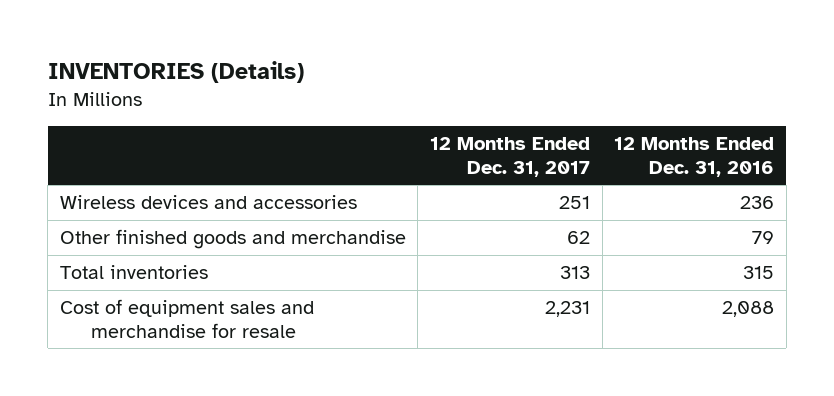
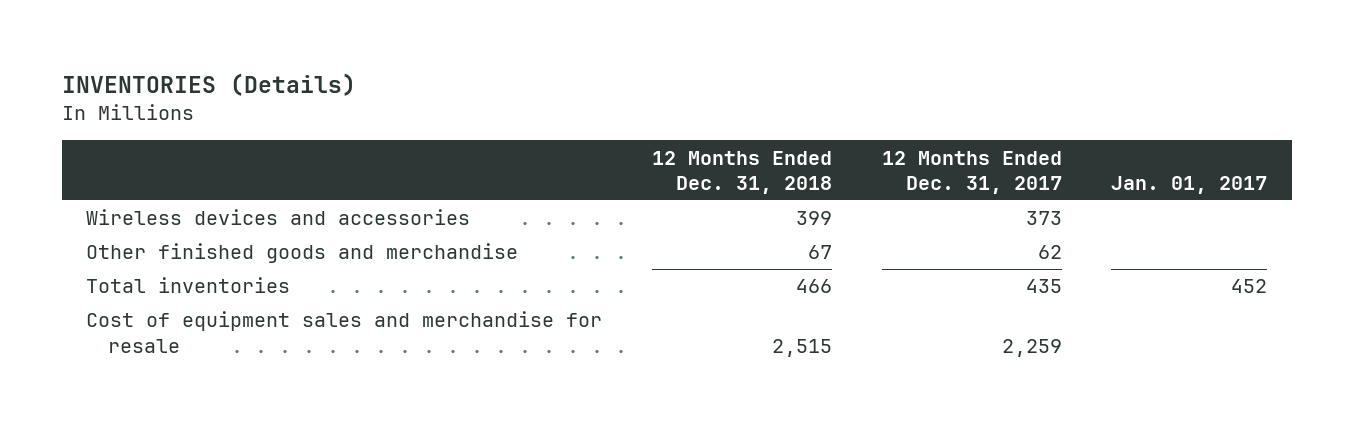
[614,136,775,177] 12 Months Ended Dec. 31, 2016 -> none
none -> [651,150,832,194] 12 Months Ended Dec. 31, 2018
none -> [1111,175,1268,194] Jan. 01, 2017
[559,196,591,210] 251 -> [1025,211,1062,226] 373
[560,266,591,280] 313 -> [1025,279,1062,294] 435
[545,301,591,318] 2,231 -> [1001,338,1062,357] 2,259

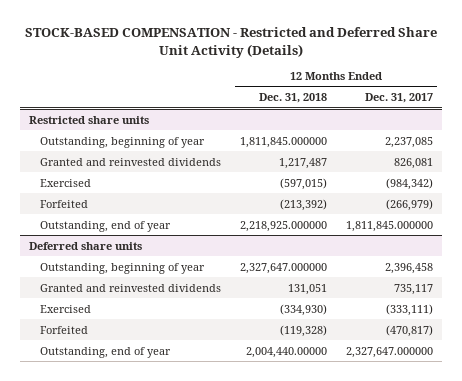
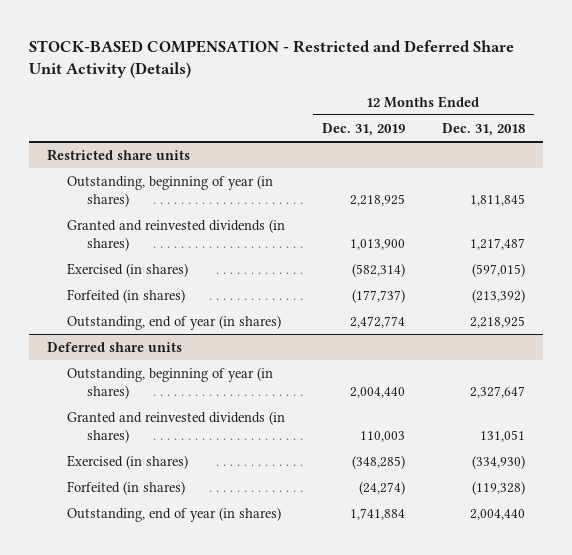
[364,93,433,104] Dec. 31, 2017 -> none
none -> [321,122,405,136] Dec. 31, 2019
[39,136,205,148] Outstanding, beginning of year -> [66,174,273,207] Outstanding, beginning of year (in shares)
[239,136,327,148] 1,811,845.000000 -> [469,193,525,206] 1,811,845
[39,157,221,166] Granted and reinvested dividends -> [66,218,285,251] Granted and reinvested dividends (in shares)
[39,178,91,187] Exercised -> [66,262,188,277] Exercised (in shares)
[39,199,88,208] Forfeited -> [66,288,185,303] Forfeited (in shares)
[39,220,171,232] Outstanding, end of year -> [66,314,281,330] Outstanding, end of year (in shares)
[239,220,327,232] 2,218,925.000000 -> [469,315,525,328] 2,218,925
[39,262,205,274] Outstanding, beginning of year -> [66,366,273,399] Outstanding, beginning of year (in shares)
[239,262,327,274] 2,327,647.000000 -> [469,385,525,398] 2,327,647
[39,283,221,292] Granted and reinvested dividends -> [66,410,285,443] Granted and reinvested dividends (in shares)
[39,304,91,313] Exercised -> [66,454,188,469] Exercised (in shares)
[39,325,88,334] Forfeited -> [66,480,185,495] Forfeited (in shares)
[39,346,171,358] Outstanding, end of year -> [66,506,281,522] Outstanding, end of year (in shares)
[245,346,327,358] 2,004,440.00000 -> [469,508,525,520] 2,004,440

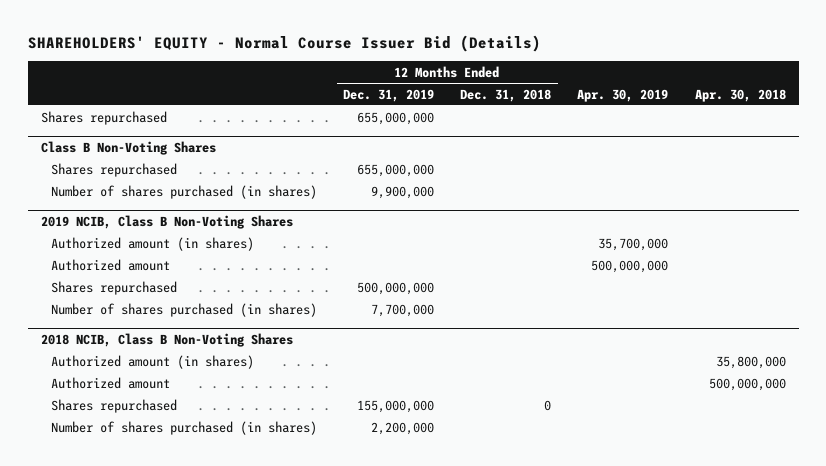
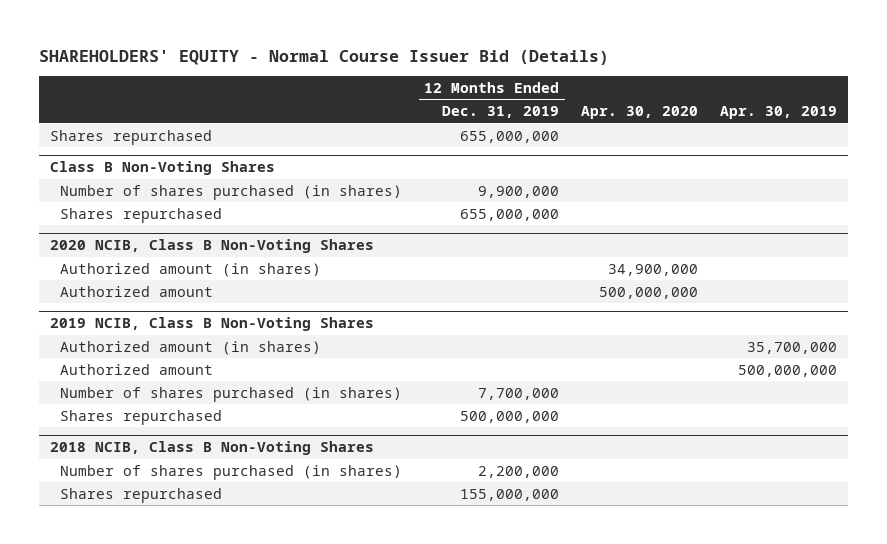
[460,88,552,102] Dec. 31, 2018 -> none
[694,88,786,102] Apr. 30, 2018 -> none
none -> [581,106,699,120] Apr. 30, 2020
[50,162,177,177] Shares repurchased -> [60,207,223,223] Shares repurchased
none -> [50,239,375,254] 2020 NCIB, Class B Non-Voting Shares
none -> [60,262,322,277] Authorized amount (in shares)
none -> [60,285,214,297] Authorized amount
[50,280,177,295] Shares repurchased -> [60,409,223,425] Shares repurchased
[50,354,254,369] Authorized amount (in shares) -> none
[50,376,170,389] Authorized amount -> none
[50,398,177,413] Shares repurchased -> [60,487,223,503] Shares repurchased

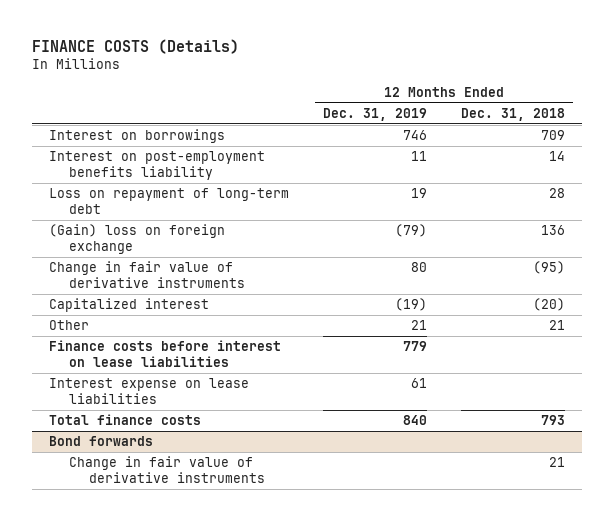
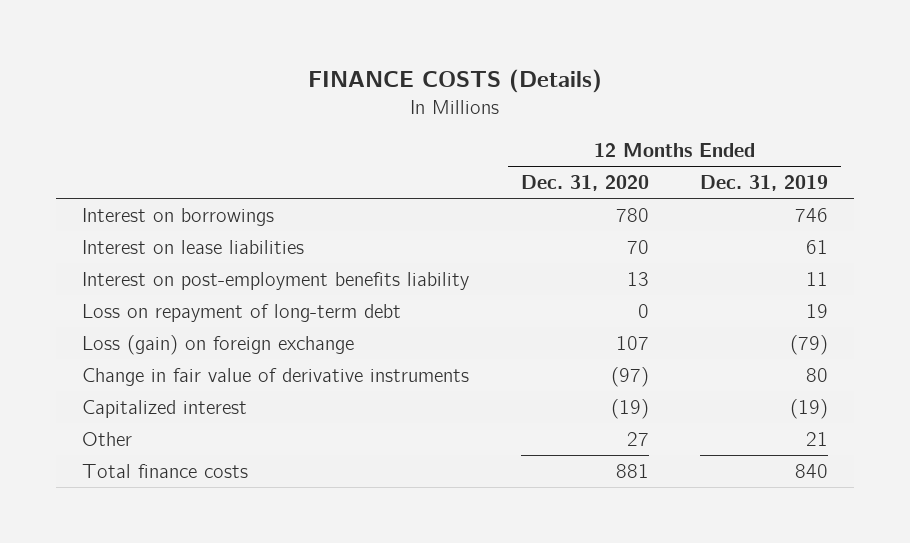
[460,107,565,121] Dec. 31, 2018 -> none
none -> [520,175,649,192] Dec. 31, 2020
none -> [81,240,304,255] Interest on lease liabilities
[49,224,226,254] (Gain) loss on foreign exchange -> [81,335,354,356] Loss (gain) on foreign exchange
[49,340,282,367] Finance costs before interest on lease liabilities -> none
[49,378,250,404] Interest expense on lease liabilities -> none
[49,436,154,447] Bond forwards -> none
[69,456,265,483] Change in fair value of derivative instruments -> none

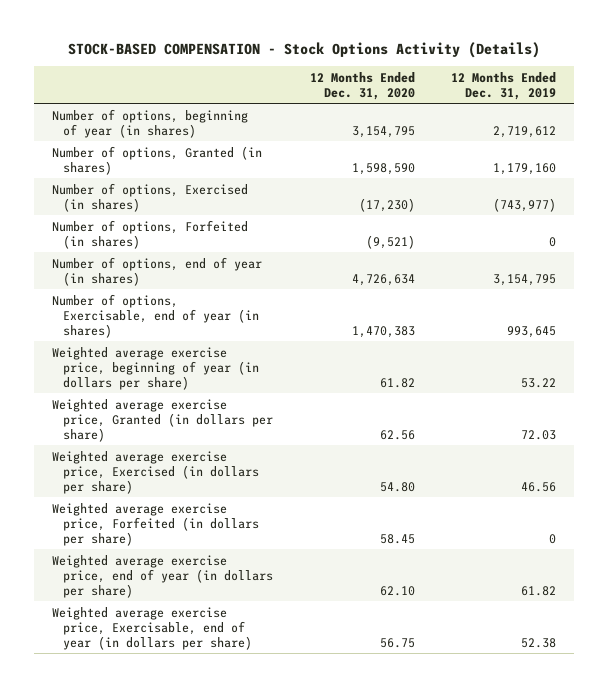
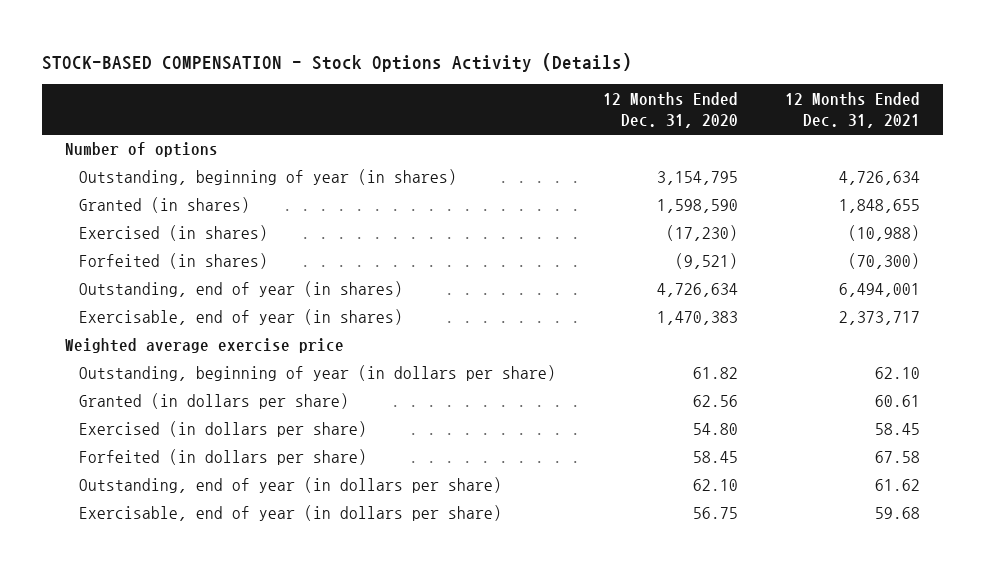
[450,71,556,100] 12 Months Ended Dec. 31, 2019 -> none
none -> [784,91,920,129] 12 Months Ended Dec. 31, 2021
none -> [65,142,219,158] Number of options
[52,108,249,138] Number of options, beginning of year (in shares) -> [79,169,458,186] Outstanding, beginning of year (in shares)
[52,145,263,175] Number of options, Granted (in shares) -> [79,197,251,214] Granted (in shares)
[52,182,249,212] Number of options, Exercised (in shares) -> [79,225,269,242] Exercised (in shares)
[52,219,249,249] Number of options, Forfeited (in shares) -> [79,253,269,270] Forfeited (in shares)
[52,256,263,286] Number of options, end of year (in shares) -> [79,281,404,298] Outstanding, end of year (in shares)
[52,293,260,338] Number of options, Exercisable, end of year (in shares) -> [79,309,404,326] Exercisable, end of year (in shares)
none -> [65,338,345,354] Weighted average exercise price
[52,346,260,390] Weighted average exercise price, beginning of year (in dollars per share) -> [79,365,557,382] Outstanding, beginning of year (in dollars per share)
[52,398,274,442] Weighted average exercise price, Granted (in dollars per share) -> [79,393,350,410] Granted (in dollars per share)
[52,450,260,494] Weighted average exercise price, Exercised (in dollars per share) -> [79,421,368,438] Exercised (in dollars per share)
[52,502,260,546] Weighted average exercise price, Forfeited (in dollars per share) -> [79,449,368,466] Forfeited (in dollars per share)
[52,554,274,598] Weighted average exercise price, end of year (in dollars per share) -> [79,477,503,494] Outstanding, end of year (in dollars per share)
[52,606,253,650] Weighted average exercise price, Exercisable, end of year (in dollars per share) -> [79,505,503,522] Exercisable, end of year (in dollars per share)

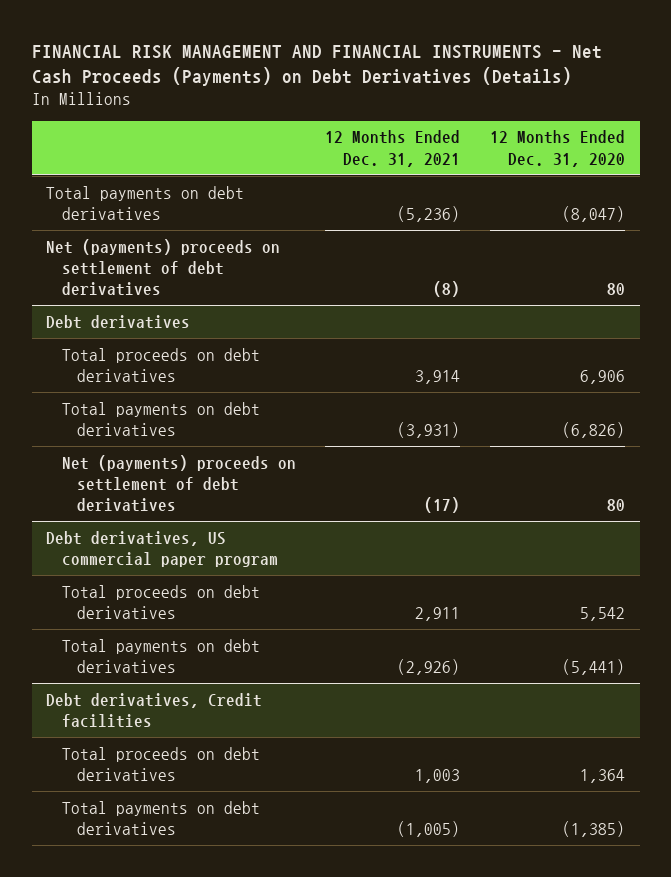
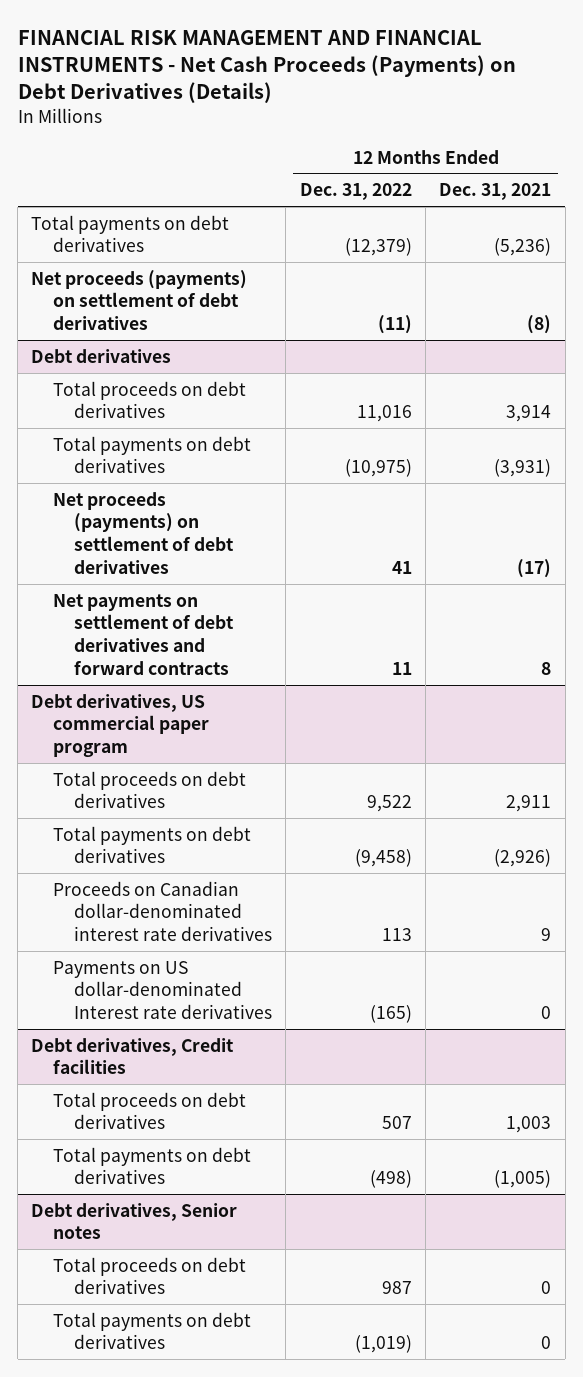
[489,130,625,167] 12 Months Ended Dec. 31, 2020 -> none
none -> [299,183,412,201] Dec. 31, 2022
[46,238,281,297] Net (payments) proceeds on settlement of debt derivatives -> [31,269,248,331] Net proceeds (payments) on settlement of debt derivatives
[61,454,296,513] Net (payments) proceeds on settlement of debt derivatives -> [52,491,235,574] Net proceeds (payments) on settlement of debt derivatives
none -> [52,593,235,675] Net payments on settlement of debt derivatives and forward contracts
none -> [52,880,273,942] Proceeds on Canadian dollar-denominated interest rate derivatives
none -> [52,960,273,1020] Payments on US dollar-denominated Interest rate derivatives
none -> [31,1202,238,1240] Debt derivatives, Senior notes
none -> [52,1256,246,1295] Total proceeds on debt derivatives
none -> [52,1311,251,1350] Total payments on debt derivatives

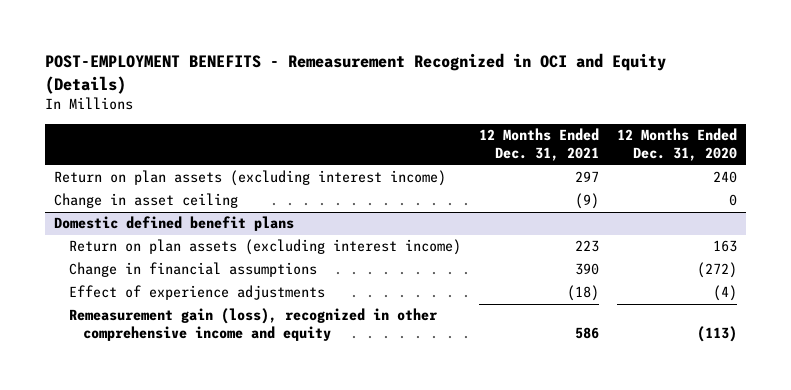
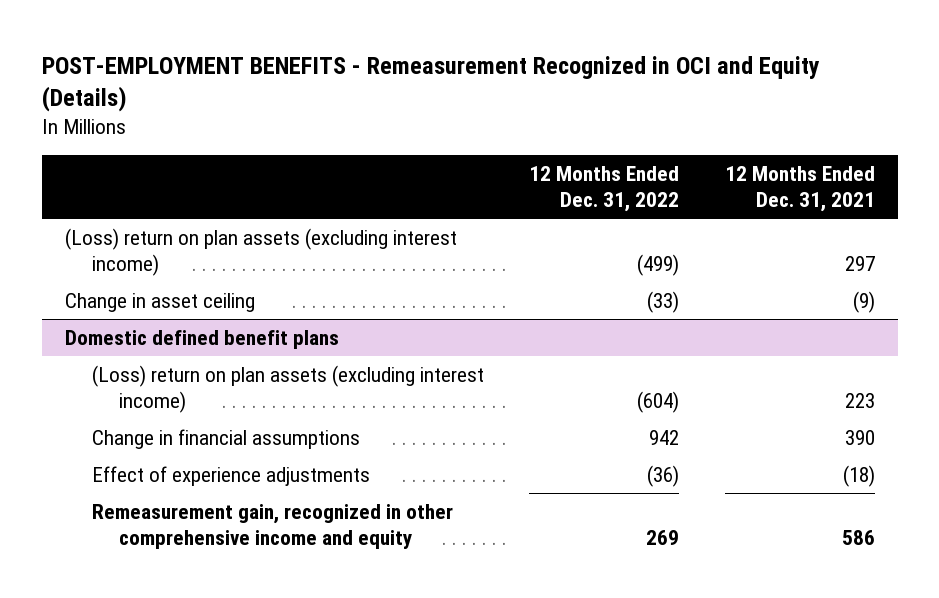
[616,128,737,162] 12 Months Ended Dec. 31, 2020 -> none
none -> [529,166,680,212] 12 Months Ended Dec. 31, 2022
[53,170,446,187] Return on plan assets (excluding interest income) -> [64,227,457,276] (Loss) return on plan assets (excluding interest income)
[68,239,461,256] Return on plan assets (excluding interest income) -> [91,364,484,413] (Loss) return on plan assets (excluding interest income)
[68,308,438,342] Remeasurement gain (loss), recognized in other comprehensive income and equity -> [91,503,453,549] Remeasurement gain, recognized in other comprehensive income and equity

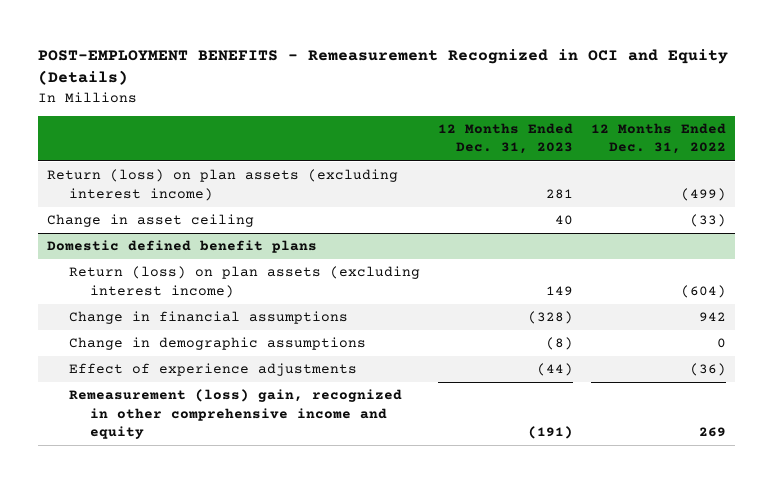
[724,166,875,212] 12 Months Ended Dec. 31, 2021 -> none
none -> [437,123,573,155] 12 Months Ended Dec. 31, 2023
[64,227,457,276] (Loss) return on plan assets (excluding interest income) -> [47,169,399,201] Return (loss) on plan assets (excluding interest income)
[91,364,484,413] (Loss) return on plan assets (excluding interest income) -> [68,266,420,298] Return (loss) on plan assets (excluding interest income)
none -> [68,337,366,351] Change in demographic assumptions
[91,503,453,549] Remeasurement gain, recognized in other comprehensive income and equity -> [68,389,402,439] Remeasurement (loss) gain, recognized in other comprehensive income and equity

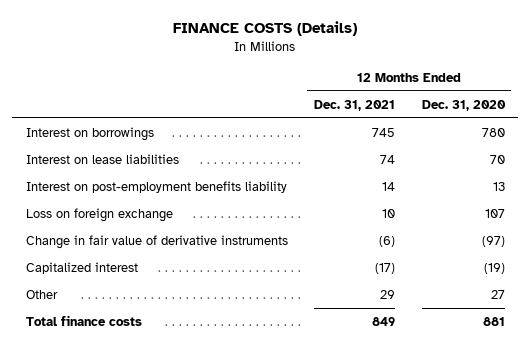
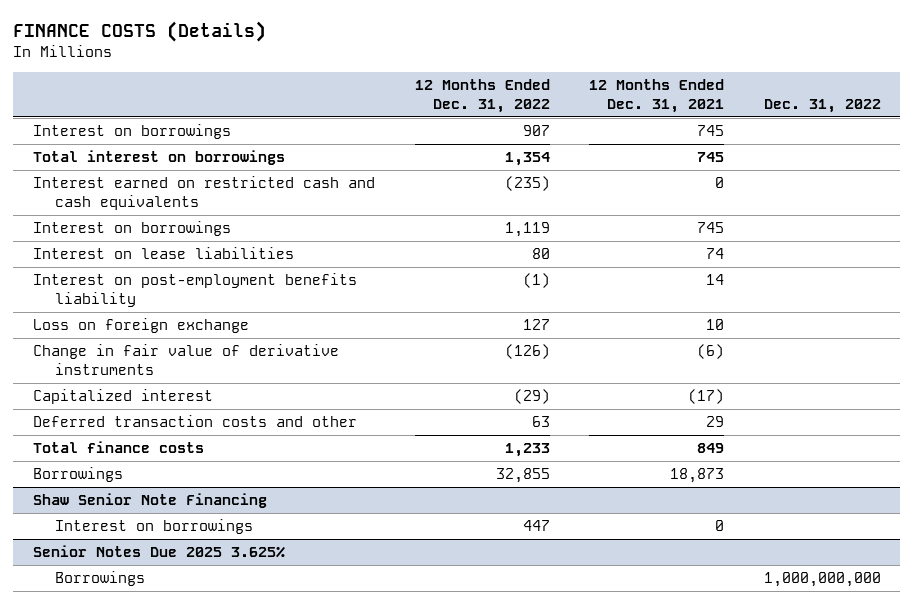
[421,99,506,111] Dec. 31, 2020 -> none
none -> [414,79,550,113] 12 Months Ended Dec. 31, 2022
none -> [763,98,881,113] Dec. 31, 2022
none -> [33,150,286,166] Total interest on borrowings
none -> [33,176,376,210] Interest earned on restricted cash and cash equivalents
none -> [33,221,232,237] Interest on borrowings
[25,289,58,299] Other -> [33,415,358,428] Deferred transaction costs and other
none -> [33,467,124,483] Borrowings
none -> [33,493,268,509] Shaw Senior Note Financing
none -> [54,519,253,535] Interest on borrowings
none -> [33,545,286,559] Senior Notes Due 2025 3.625%
none -> [54,571,145,587] Borrowings

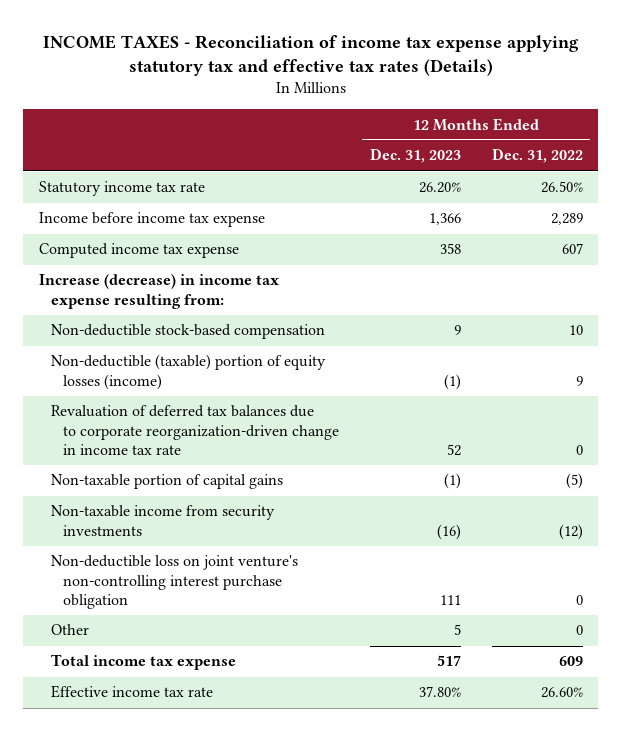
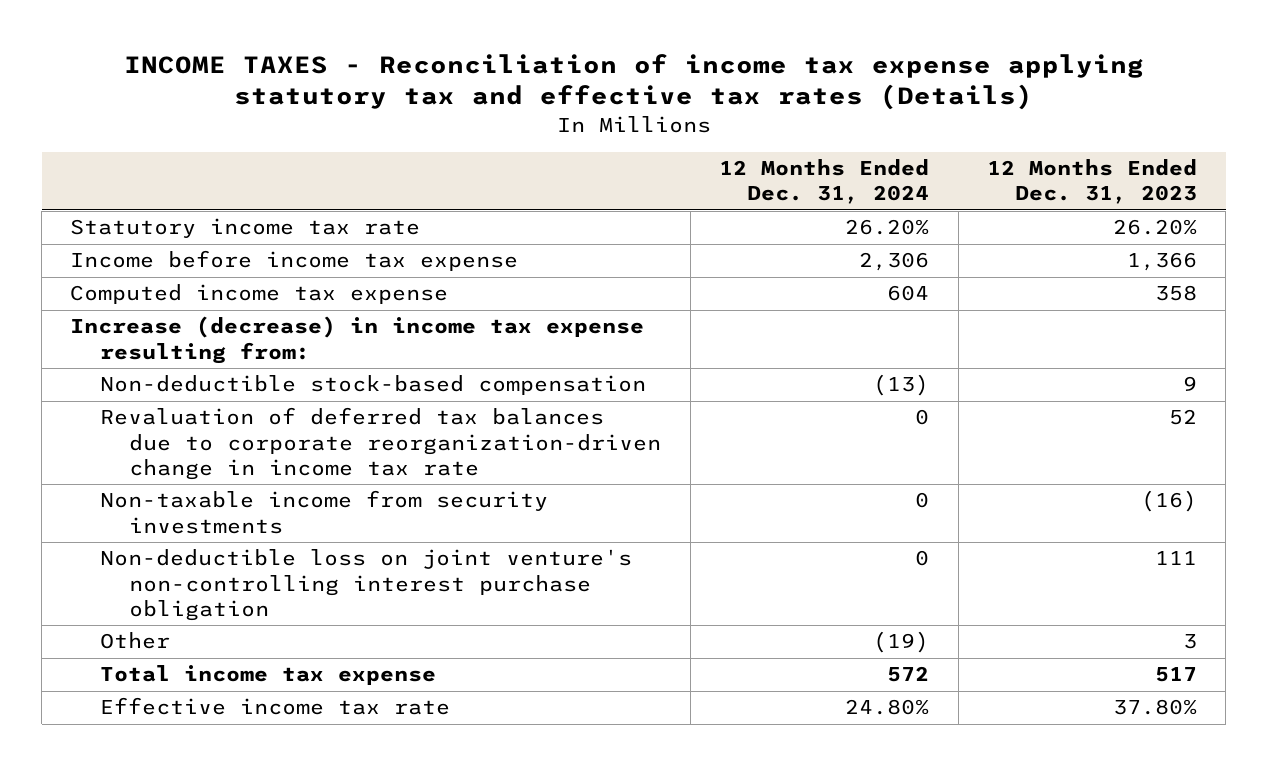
[491,148,583,164] Dec. 31, 2022 -> none
none -> [719,159,930,205] 12 Months Ended Dec. 31, 2024
[50,354,326,390] Non-deductible (taxable) portion of equity losses (income) -> none
[50,474,283,490] Non-taxable portion of capital gains -> none
[453,624,461,636] 5 -> [1182,634,1197,650] 3

